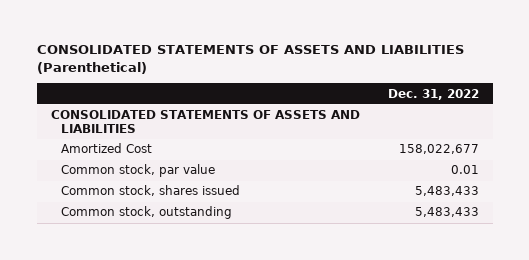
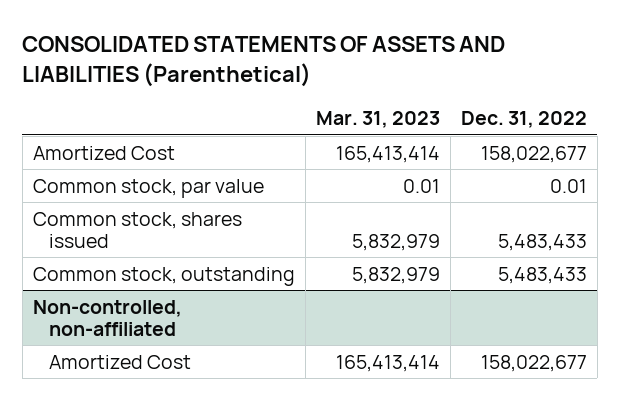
none -> [315,111,440,129] Mar. 31, 2023
[50,110,360,133] CONSOLIDATED STATEMENTS OF ASSETS AND LIABILITIES -> none
none -> [32,299,182,336] Non-controlled, non-affiliated
none -> [48,354,191,369] Amortized Cost

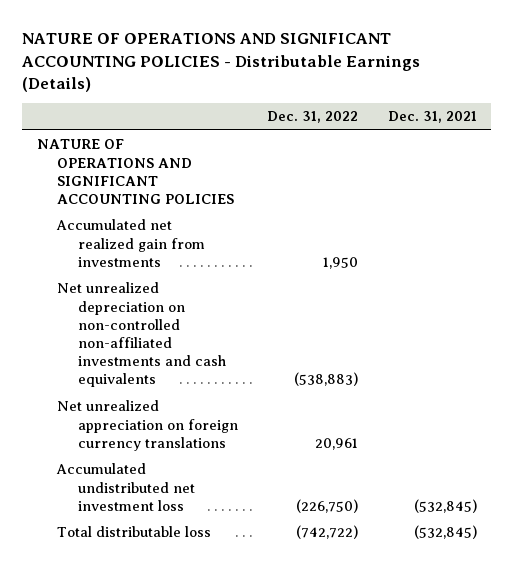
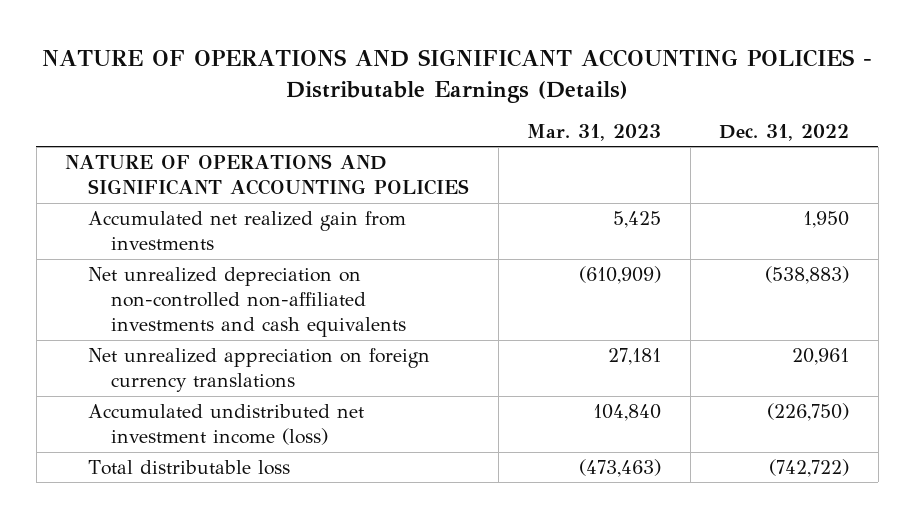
[387,111,477,124] Dec. 31, 2021 -> none
none -> [527,123,662,141] Mar. 31, 2023
[56,463,195,511] Accumulated undistributed net investment loss -> [88,403,365,446] Accumulated undistributed net investment income (loss)

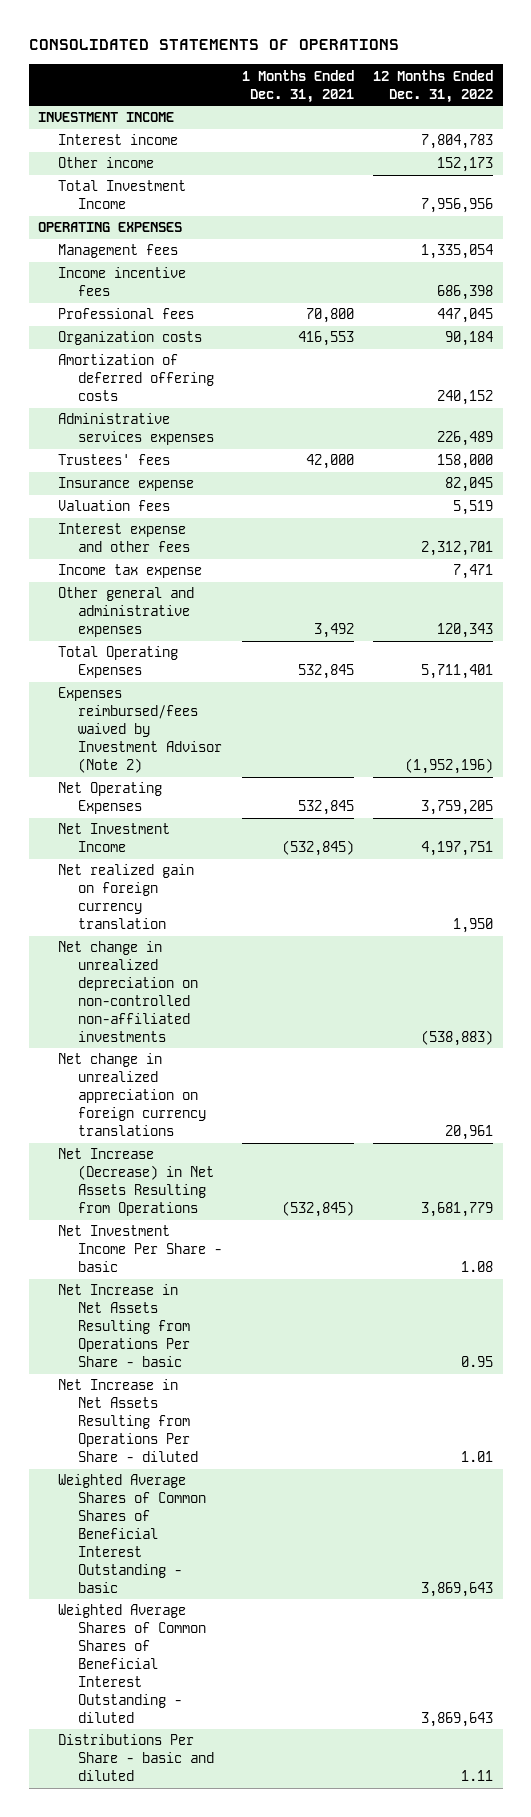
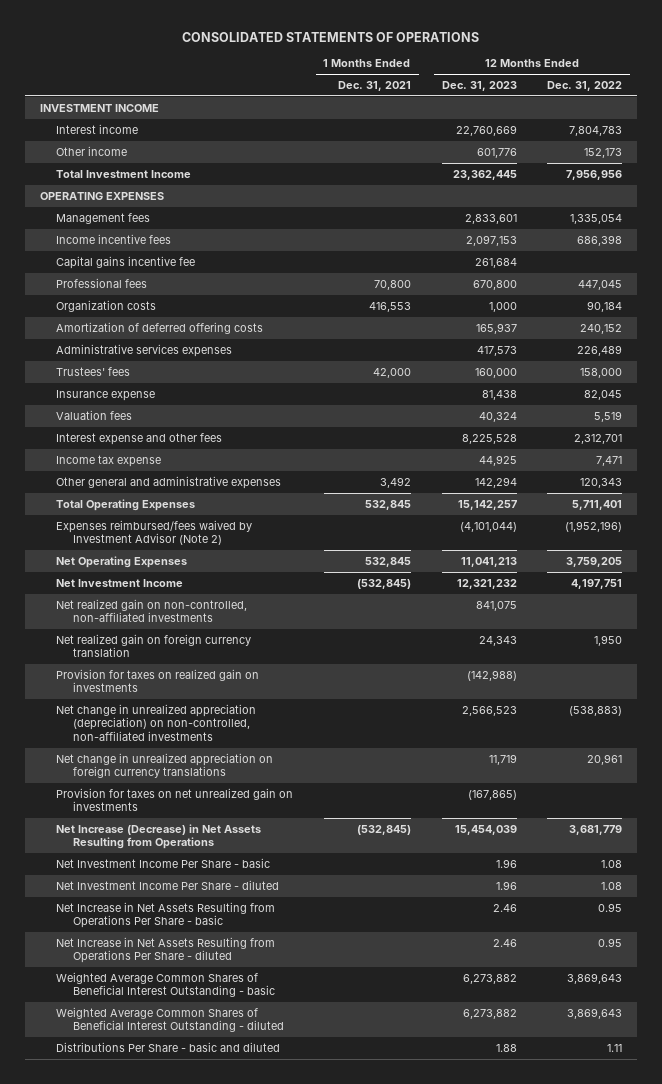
none -> [441,80,517,91] Dec. 31, 2023
none -> [56,255,196,269] Capital gains incentive fee
none -> [56,598,248,623] Net realized gain on non-controlled, non-affiliated investments
none -> [56,668,260,693] Provision for taxes on realized gain on investments
[58,941,199,1042] Net change in unrealized depreciation on non-controlled non-affiliated investments -> [56,703,257,741] Net change in unrealized appreciation (depreciation) on non-controlled, non-affiliated investments
none -> [56,787,294,812] Provision for taxes on net unrealized gain on investments
none -> [56,879,280,890] Net Investment Income Per Share - diluted
[460,1450,493,1462] 1.01 -> [598,937,623,947] 0.95
[58,1474,207,1593] Weighted Average Shares of Common Shares of Beneficial Interest Outstanding - basic -> [56,971,275,998] Weighted Average Common Shares of Beneficial Interest Outstanding - basic
[58,1604,207,1723] Weighted Average Shares of Common Shares of Beneficial Interest Outstanding - diluted -> [56,1006,284,1033] Weighted Average Common Shares of Beneficial Interest Outstanding - diluted

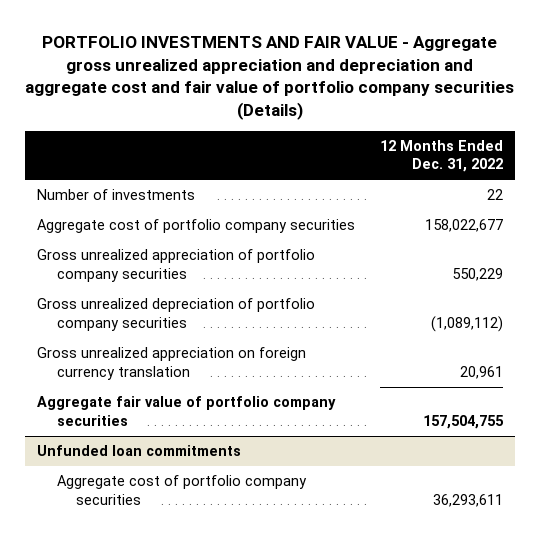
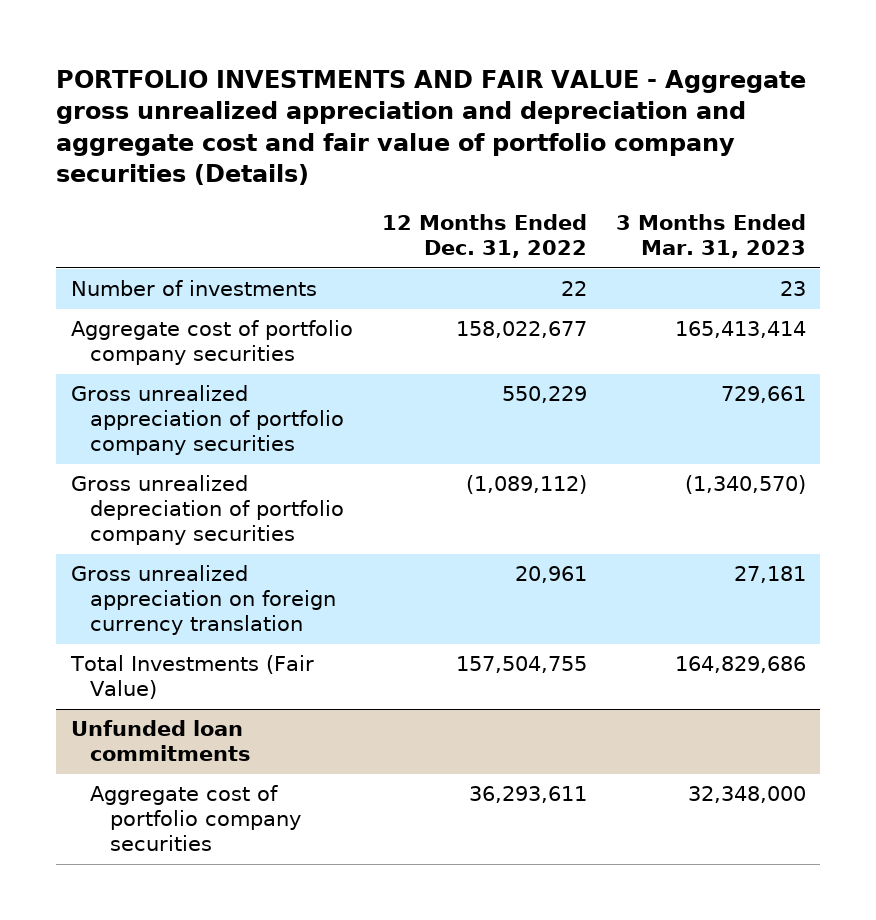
none -> [615,214,806,259] 3 Months Ended Mar. 31, 2023
[37,396,337,426] Aggregate fair value of portfolio company securities -> [69,655,314,700] Total Investments (Fair Value)

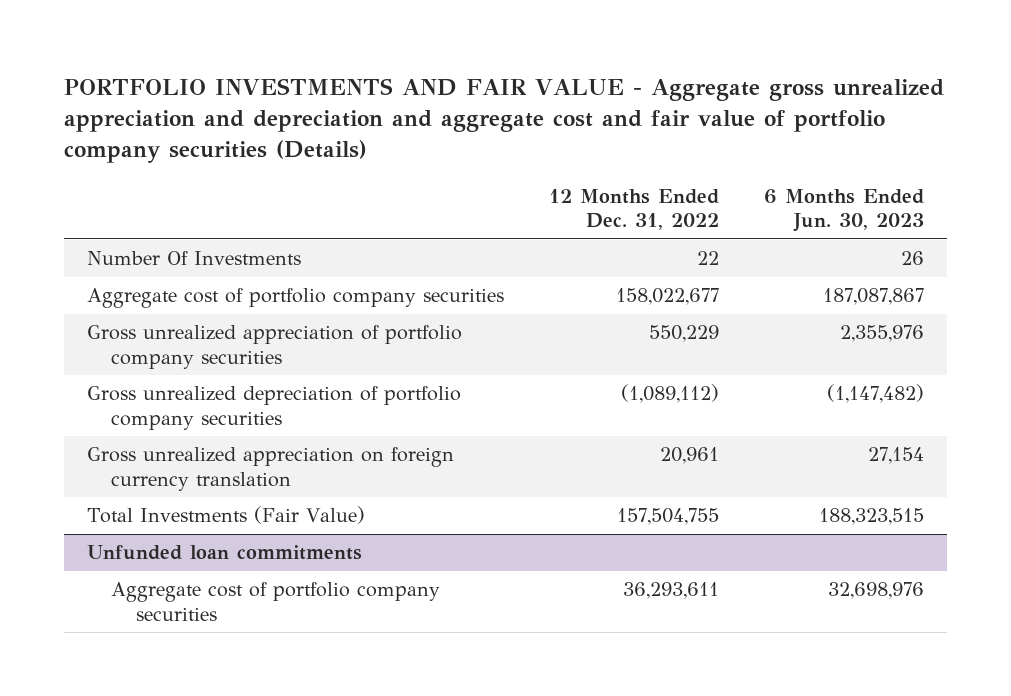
[615,214,806,259] 3 Months Ended Mar. 31, 2023 -> none
none -> [764,188,925,232] 6 Months Ended Jun. 30, 2023
[70,280,317,297] Number of investments -> [86,251,301,266] Number Of Investments

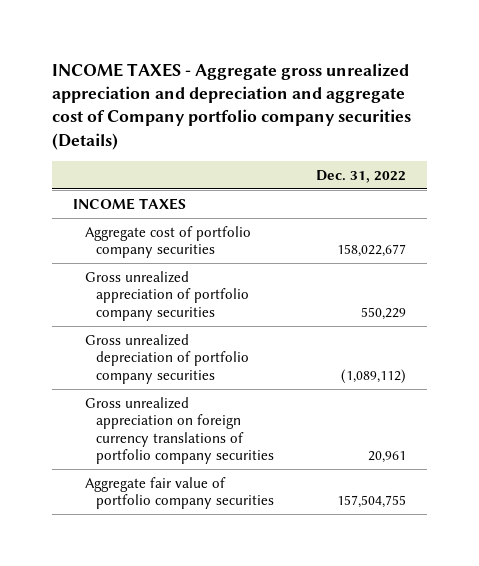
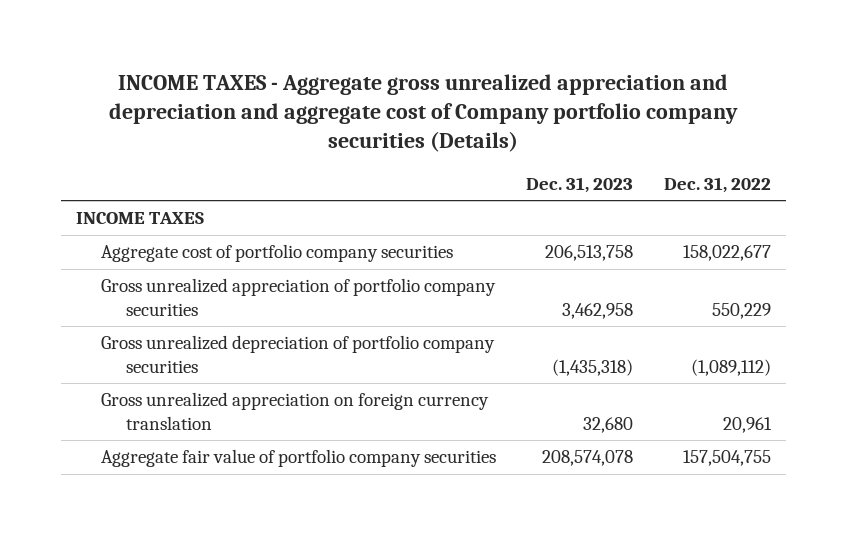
none -> [526,176,634,193] Dec. 31, 2023
[84,396,275,465] Gross unrealized appreciation on foreign currency translations of portfolio company securities -> [100,392,489,430] Gross unrealized appreciation on foreign currency translation

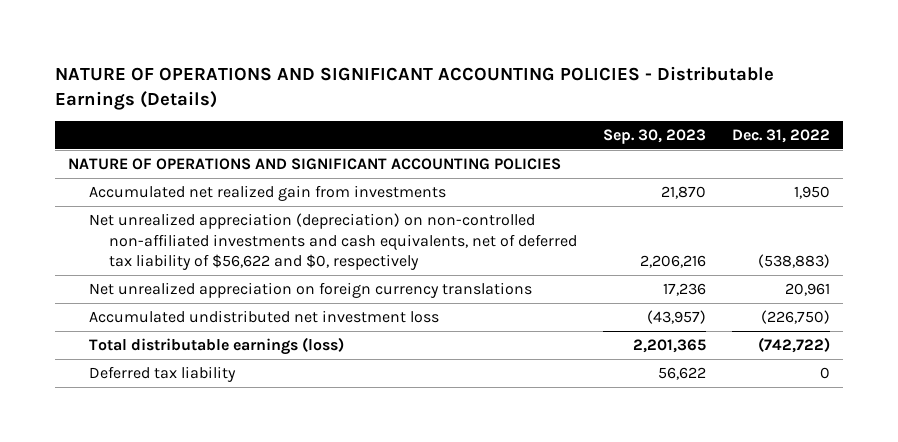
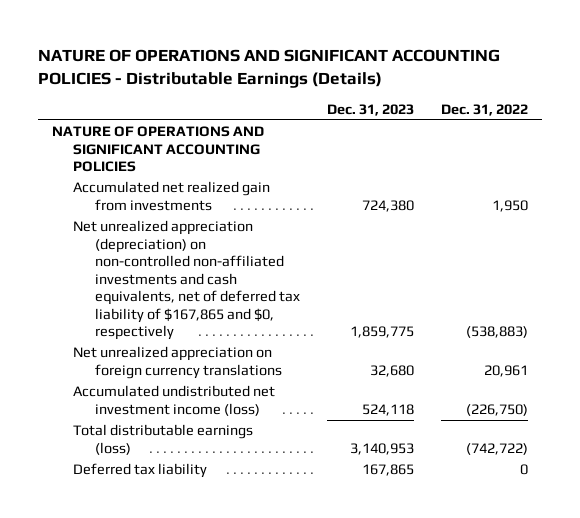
[603,129,707,145] Sep. 30, 2023 -> none
none -> [327,103,415,116] Dec. 31, 2023
[88,212,578,271] Net unrealized appreciation (depreciation) on non-controlled non-affiliated investments and cash equivalents, net of deferred tax liability of $56,622 and $0, respectively -> [73,220,300,341] Net unrealized appreciation (depreciation) on non-controlled non-affiliated investments and cash equivalents, net of deferred tax liability of $167,865 and $0, respectively
[88,309,439,323] Accumulated undistributed net investment loss -> [73,385,276,416] Accumulated undistributed net investment income (loss)

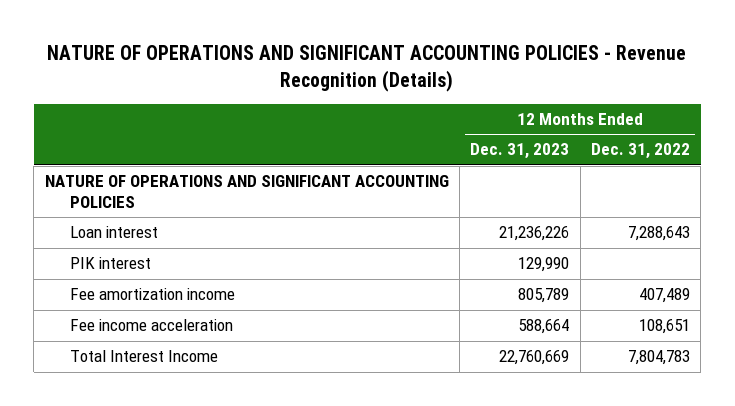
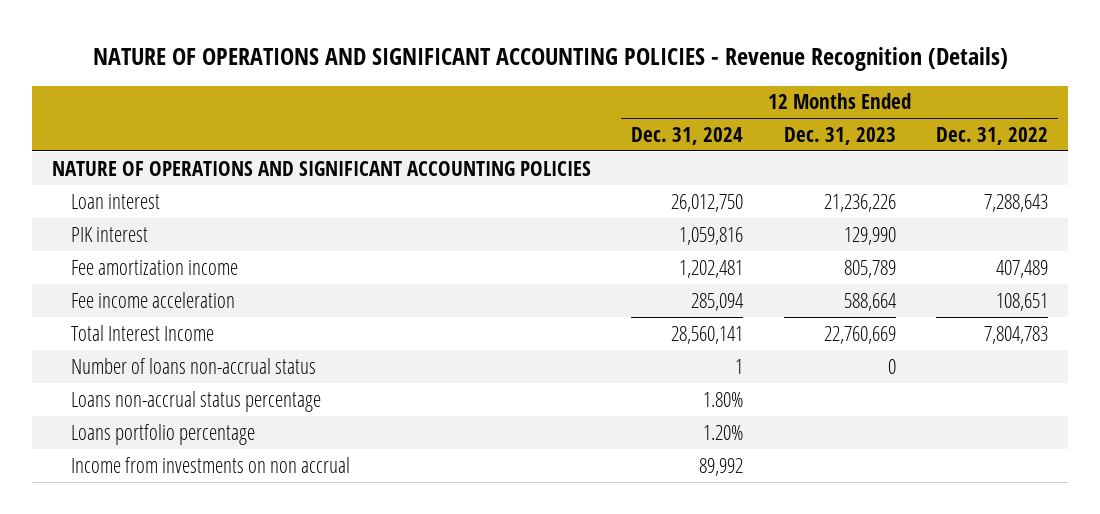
none -> [631,127,744,146] Dec. 31, 2024
none -> [70,357,316,374] Number of loans non-accrual status
none -> [70,390,321,412] Loans non-accrual status percentage
none -> [70,423,255,445] Loans portfolio percentage
none -> [70,456,350,473] Income from investments on non accrual

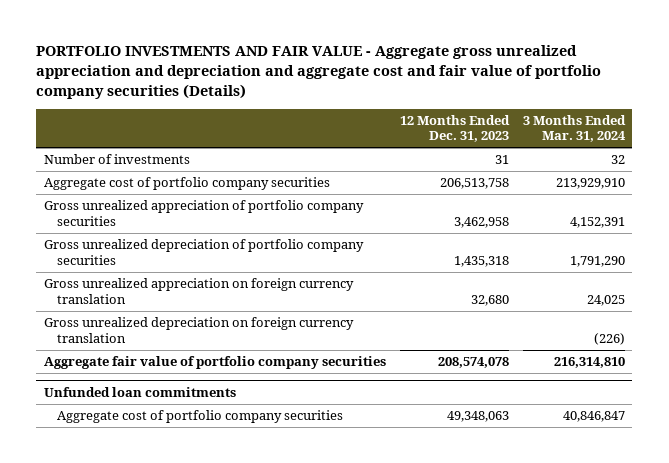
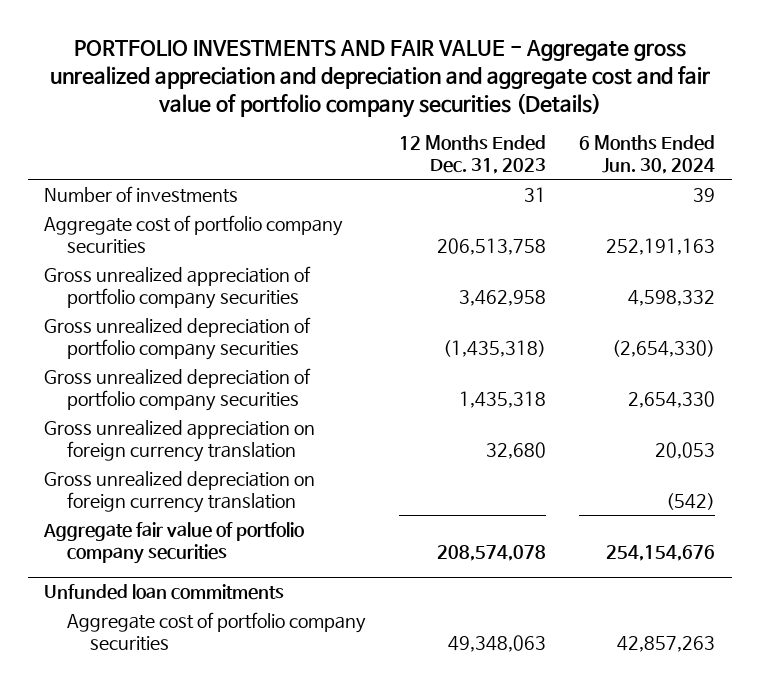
[523,114,627,143] 3 Months Ended Mar. 31, 2024 -> none
none -> [579,135,716,175] 6 Months Ended Jun. 30, 2024
none -> [44,316,312,360] Gross unrealized depreciation of portfolio company securities

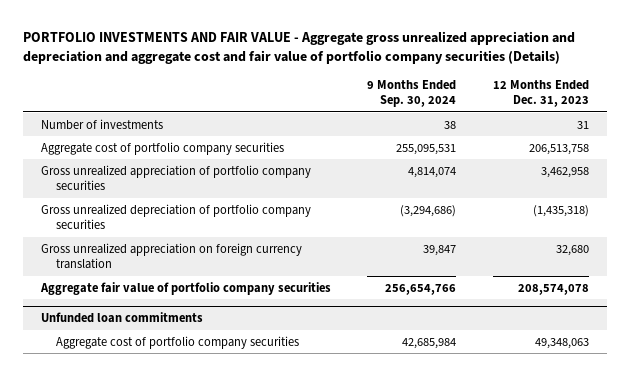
[579,135,716,175] 6 Months Ended Jun. 30, 2024 -> none
none -> [367,79,457,108] 9 Months Ended Sep. 30, 2024
[44,367,312,411] Gross unrealized depreciation of portfolio company securities -> none
[44,470,316,513] Gross unrealized depreciation on foreign currency translation -> none

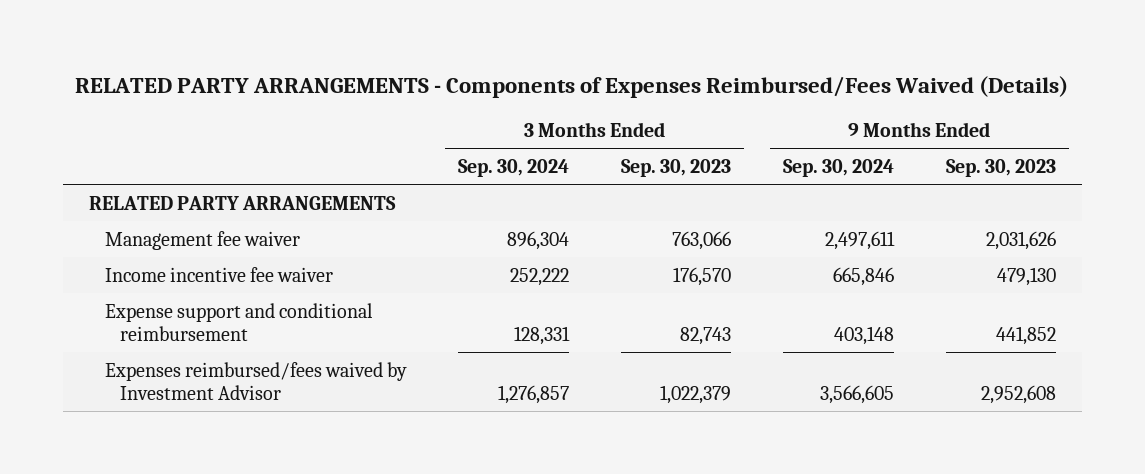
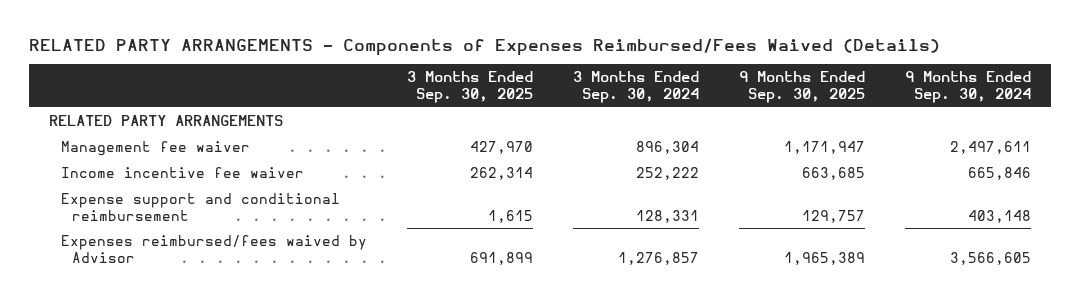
[621,158,732,177] Sep. 30, 2023 -> none
[945,158,1056,177] Sep. 30, 2023 -> none
none -> [406,71,533,103] 3 Months Ended Sep. 30, 2025
none -> [739,71,866,103] 9 Months Ended Sep. 30, 2025
[104,361,407,400] Expenses reimbursed/fees waived by Investment Advisor -> [60,235,367,263] Expenses reimbursed/fees waived by Advisor

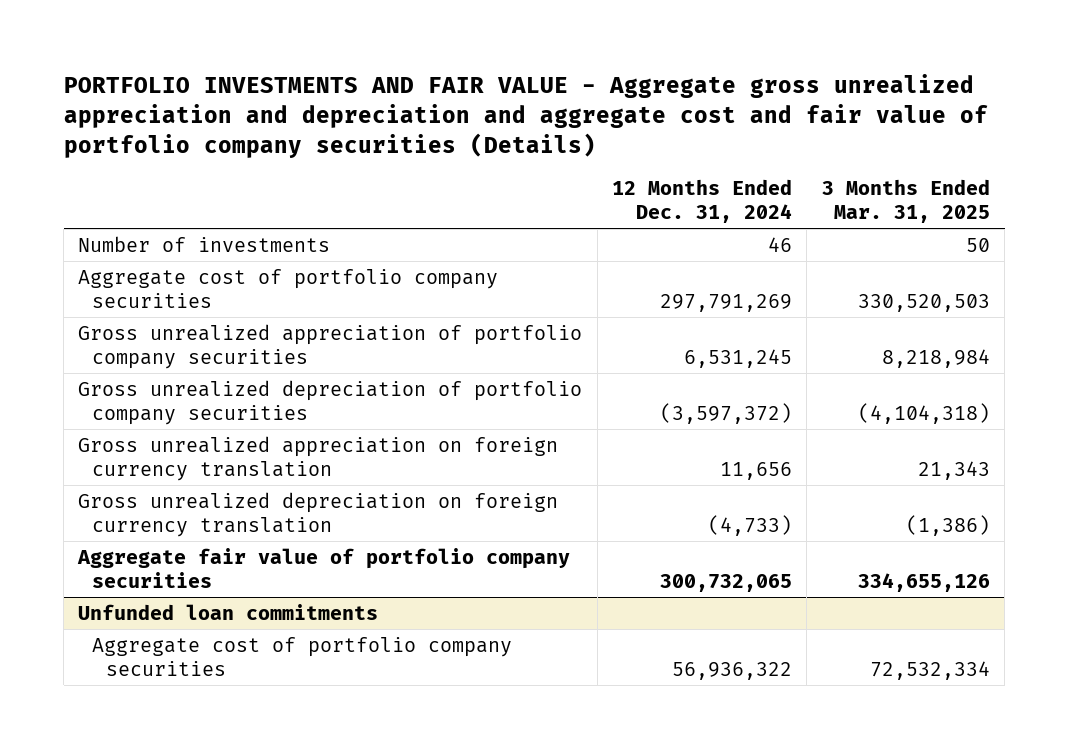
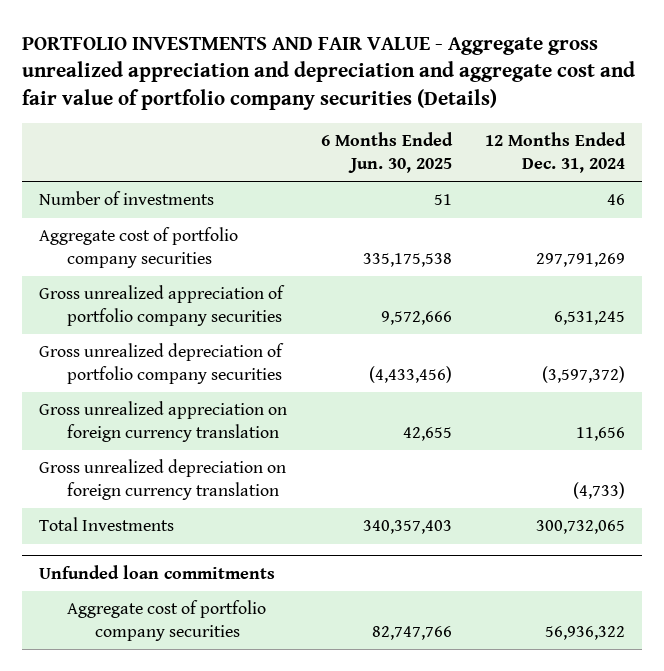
[821,179,990,224] 3 Months Ended Mar. 31, 2025 -> none
none -> [320,132,453,173] 6 Months Ended Jun. 30, 2025
[77,547,571,588] Aggregate fair value of portfolio company securities -> [39,517,175,532] Total Investments

